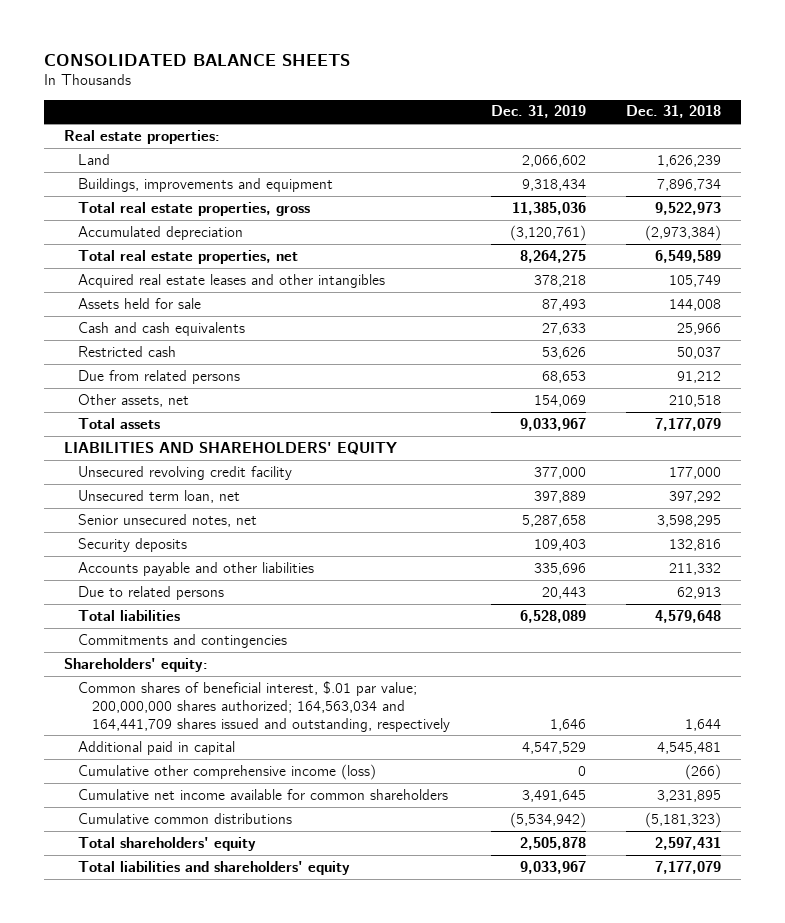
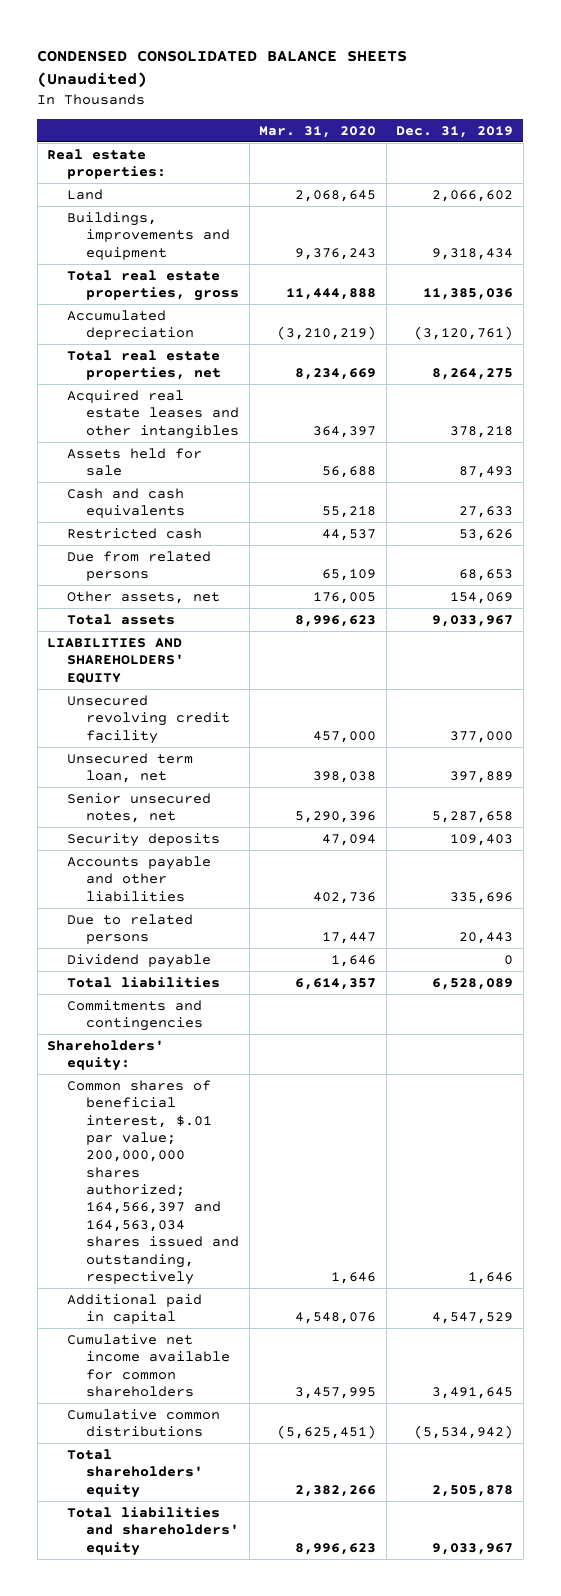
[43,53,350,66] CONSOLIDATED BALANCE SHEETS -> [37,49,408,87] CONDENSED CONSOLIDATED BALANCE SHEETS (Unaudited)
[626,105,722,119] Dec. 31, 2018 -> none
none -> [259,125,377,138] Mar. 31, 2020
none -> [66,953,211,968] Dividend payable
[78,680,451,732] Common shares of beneficial interest, $.01 par value; 200,000,000 shares authorized; 164,563,034 and 164,441,709 shares issued and outstanding, respectively -> [66,1079,240,1285] Common shares of beneficial interest, $.01 par value; 200,000,000 shares authorized; 164,566,397 and 164,563,034 shares issued and outstanding, respectively
[78,763,377,780] Cumulative other comprehensive income (loss) -> none

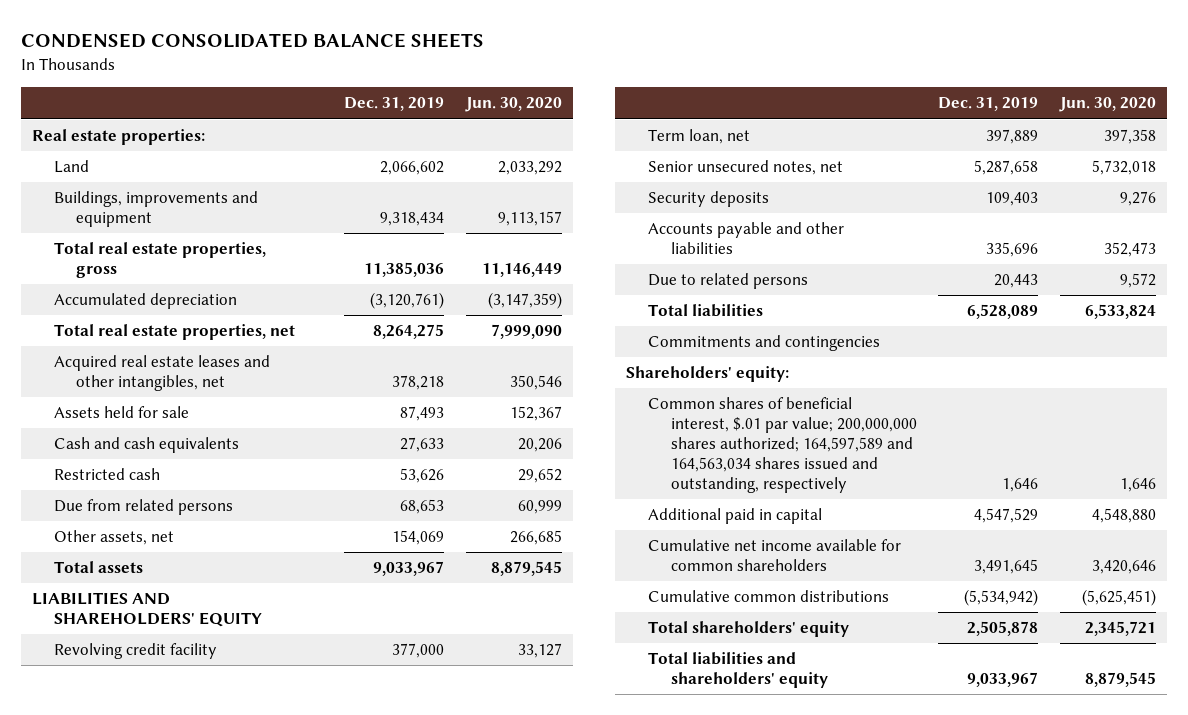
[37,49,408,87] CONDENSED CONSOLIDATED BALANCE SHEETS (Unaudited) -> [21,33,485,49] CONDENSED CONSOLIDATED BALANCE SHEETS
[259,125,377,138] Mar. 31, 2020 -> none
none -> [465,97,563,113] Jun. 30, 2020
[66,389,240,439] Acquired real estate leases and other intangibles -> [54,355,271,391] Acquired real estate leases and other intangibles, net
[66,694,231,744] Unsecured revolving credit facility -> [54,643,218,660] Revolving credit facility
[66,752,193,784] Unsecured term loan, net -> [648,129,751,145] Term loan, net
[66,953,211,968] Dividend payable -> none
[66,1079,240,1285] Common shares of beneficial interest, $.01 par value; 200,000,000 shares authorized; 164,566,397 and 164,563,034 shares issued and outstanding, respectively -> [648,397,917,493] Common shares of beneficial interest, $.01 par value; 200,000,000 shares authorized; 164,597,589 and 164,563,034 shares issued and outstanding, respectively

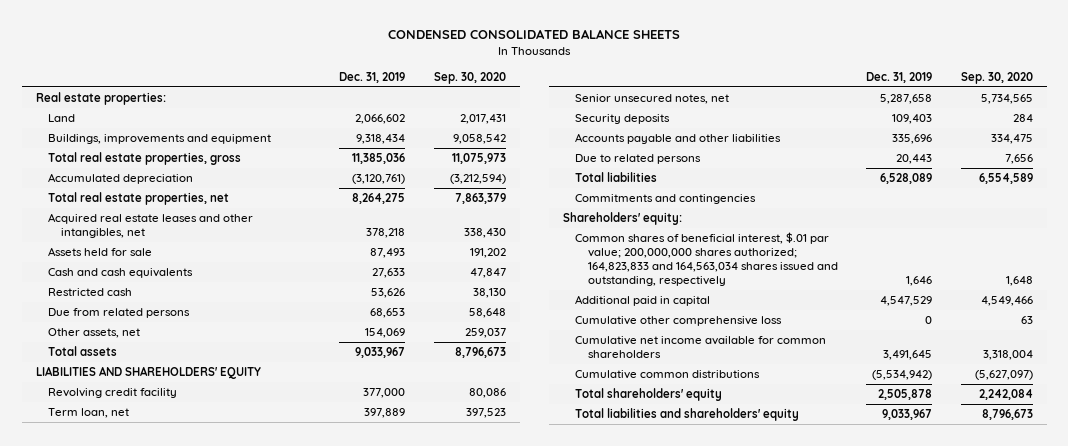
[465,97,563,113] Jun. 30, 2020 -> none
none -> [433,71,506,84] Sep. 30, 2020
[648,397,917,493] Common shares of beneficial interest, $.01 par value; 200,000,000 shares authorized; 164,597,589 and 164,563,034 shares issued and outstanding, respectively -> [575,232,839,286] Common shares of beneficial interest, $.01 par value; 200,000,000 shares authorized; 164,823,833 and 164,563,034 shares issued and outstanding, respectively
none -> [575,316,783,327] Cumulative other comprehensive loss

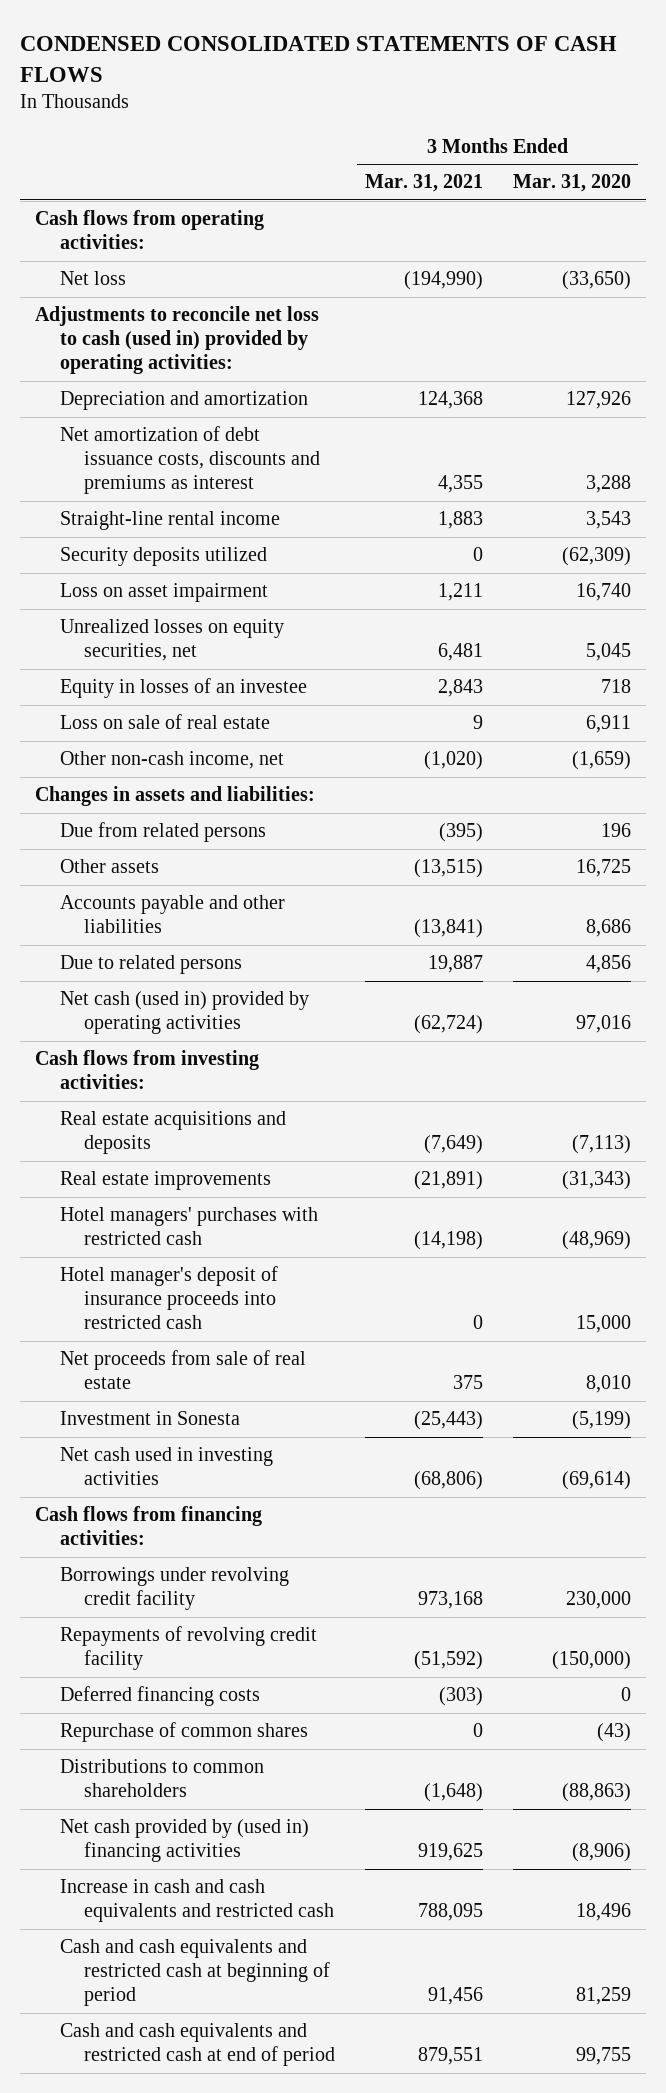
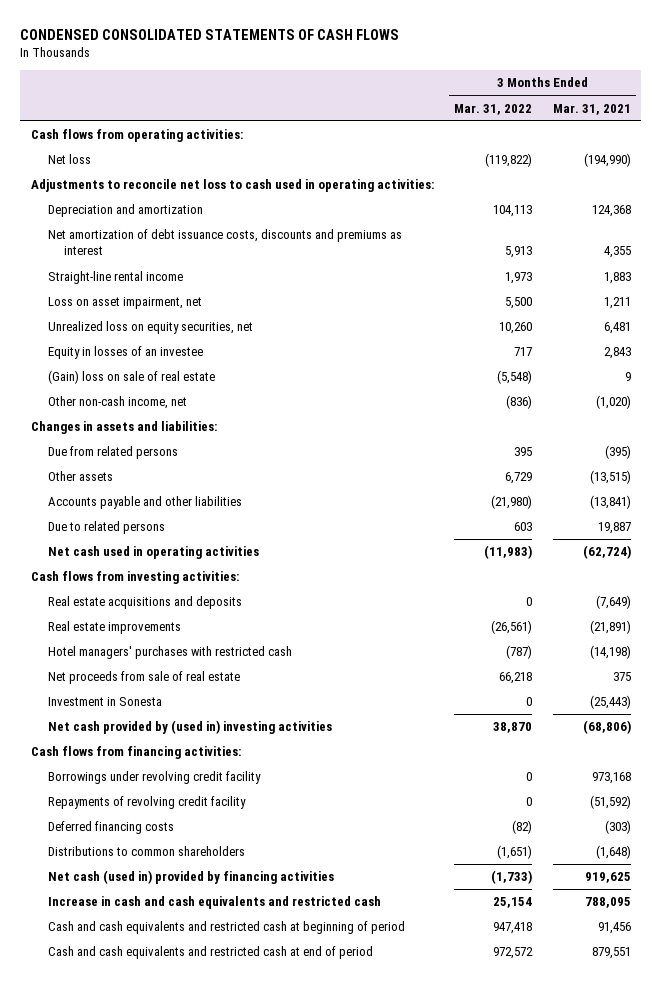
[512,174,631,193] Mar. 31, 2020 -> none
none -> [454,103,533,115] Mar. 31, 2022
[35,306,320,375] Adjustments to reconcile net loss to cash (used in) provided by operating activities: -> [30,179,434,193] Adjustments to reconcile net loss to cash used in operating activities:
[59,547,267,567] Security deposits utilized -> none
[59,583,268,603] Loss on asset impairment -> [47,297,202,310] Loss on asset impairment, net
[59,619,284,662] Unrealized losses on equity securities, net -> [47,321,253,335] Unrealized loss on equity securities, net
[59,714,270,730] Loss on sale of real estate -> [47,370,215,385] (Gain) loss on sale of real estate
[59,991,309,1035] Net cash (used in) provided by operating activities -> [47,546,259,560] Net cash used in operating activities
[59,1266,278,1330] Hotel manager's deposit of insurance proceeds into restricted cash -> none
[59,1447,273,1486] Net cash used in investing activities -> [47,720,332,735] Net cash provided by (used in) investing activities
[59,1722,308,1743] Repurchase of common shares -> none
[59,1819,309,1863] Net cash provided by (used in) financing activities -> [47,870,334,885] Net cash (used in) provided by financing activities

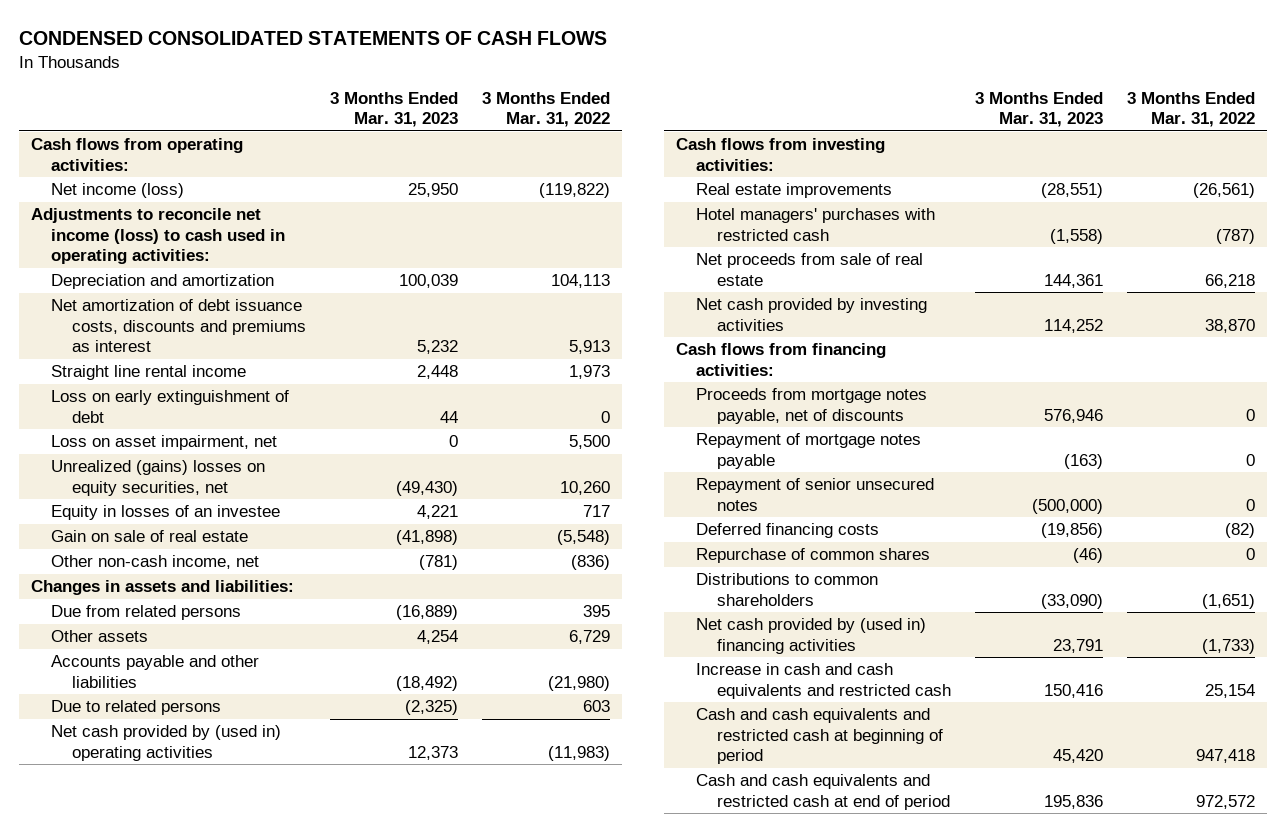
[553,103,632,115] Mar. 31, 2021 -> none
none -> [329,91,458,128] 3 Months Ended Mar. 31, 2023
[47,154,91,165] Net loss -> [51,183,185,199] Net income (loss)
[30,179,434,193] Adjustments to reconcile net loss to cash used in operating activities: -> [31,208,286,265] Adjustments to reconcile net income (loss) to cash used in operating activities:
[47,271,183,285] Straight-line rental income -> [51,365,247,381] Straight line rental income
none -> [51,390,290,423] Loss on early extinguishment of debt
[47,321,253,335] Unrealized loss on equity securities, net -> [51,460,266,496] Unrealized (gains) losses on equity securities, net
[47,370,215,385] (Gain) loss on sale of real estate -> [51,530,249,543] Gain on sale of real estate
[47,546,259,560] Net cash used in operating activities -> [51,725,282,761] Net cash provided by (used in) operating activities
[47,596,242,610] Real estate acquisitions and deposits -> none
[47,697,162,707] Investment in Sonesta -> none
[47,720,332,735] Net cash provided by (used in) investing activities -> [696,298,928,331] Net cash provided by investing activities
[47,771,261,785] Borrowings under revolving credit facility -> none
[47,796,246,810] Repayments of revolving credit facility -> none
none -> [696,388,928,424] Proceeds from mortgage notes payable, net of discounts
none -> [696,433,922,469] Repayment of mortgage notes payable
none -> [696,478,935,511] Repayment of senior unsecured notes
none -> [696,548,931,564] Repurchase of common shares
[47,870,334,885] Net cash (used in) provided by financing activities -> [696,618,927,654] Net cash provided by (used in) financing activities

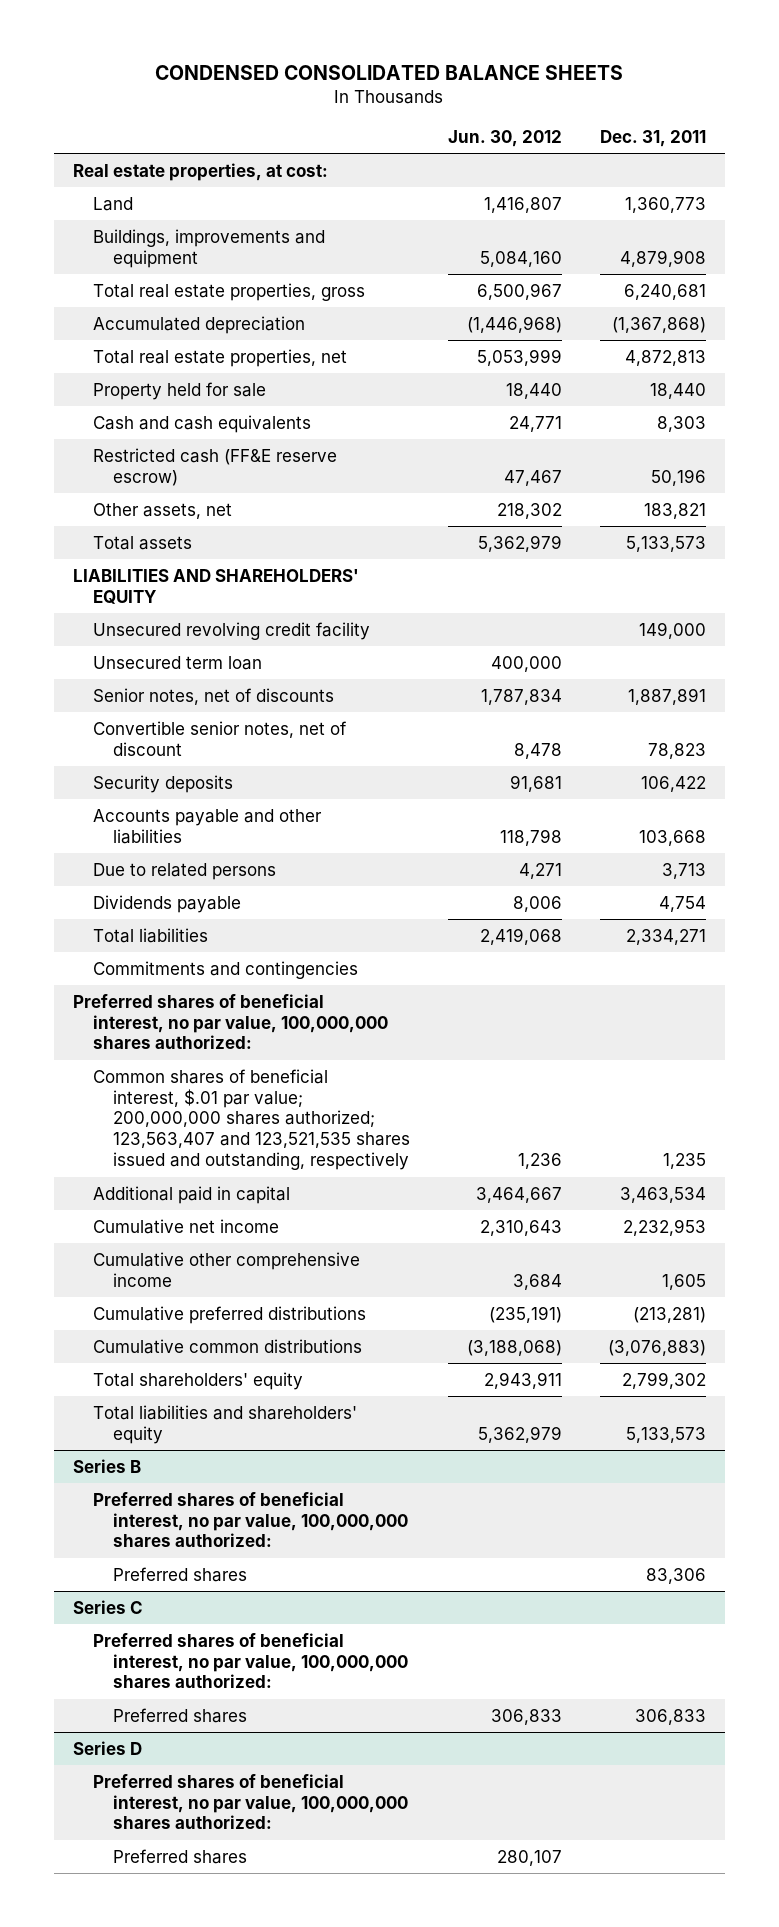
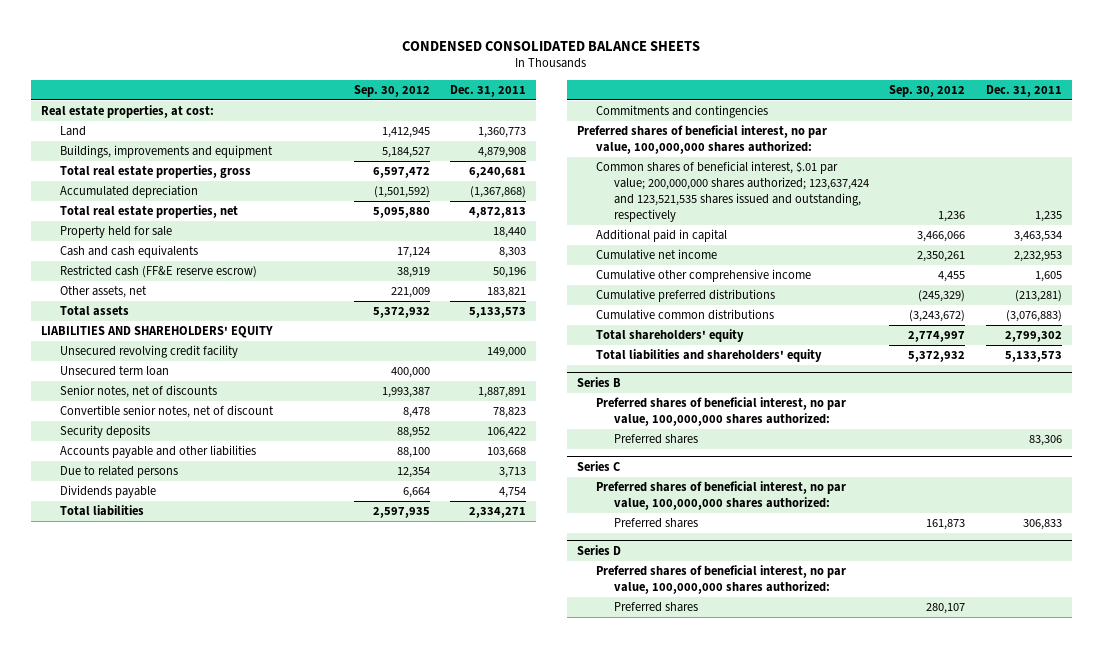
[448,129,563,147] Jun. 30, 2012 -> none
none -> [353,84,430,97] Sep. 30, 2012
[92,1068,411,1171] Common shares of beneficial interest, $.01 par value; 200,000,000 shares authorized; 123,563,407 and 123,521,535 shares issued and outstanding, respectively -> [595,161,870,222] Common shares of beneficial interest, $.01 par value; 200,000,000 shares authorized; 123,637,424 and 123,521,535 shares issued and outstanding, respectively

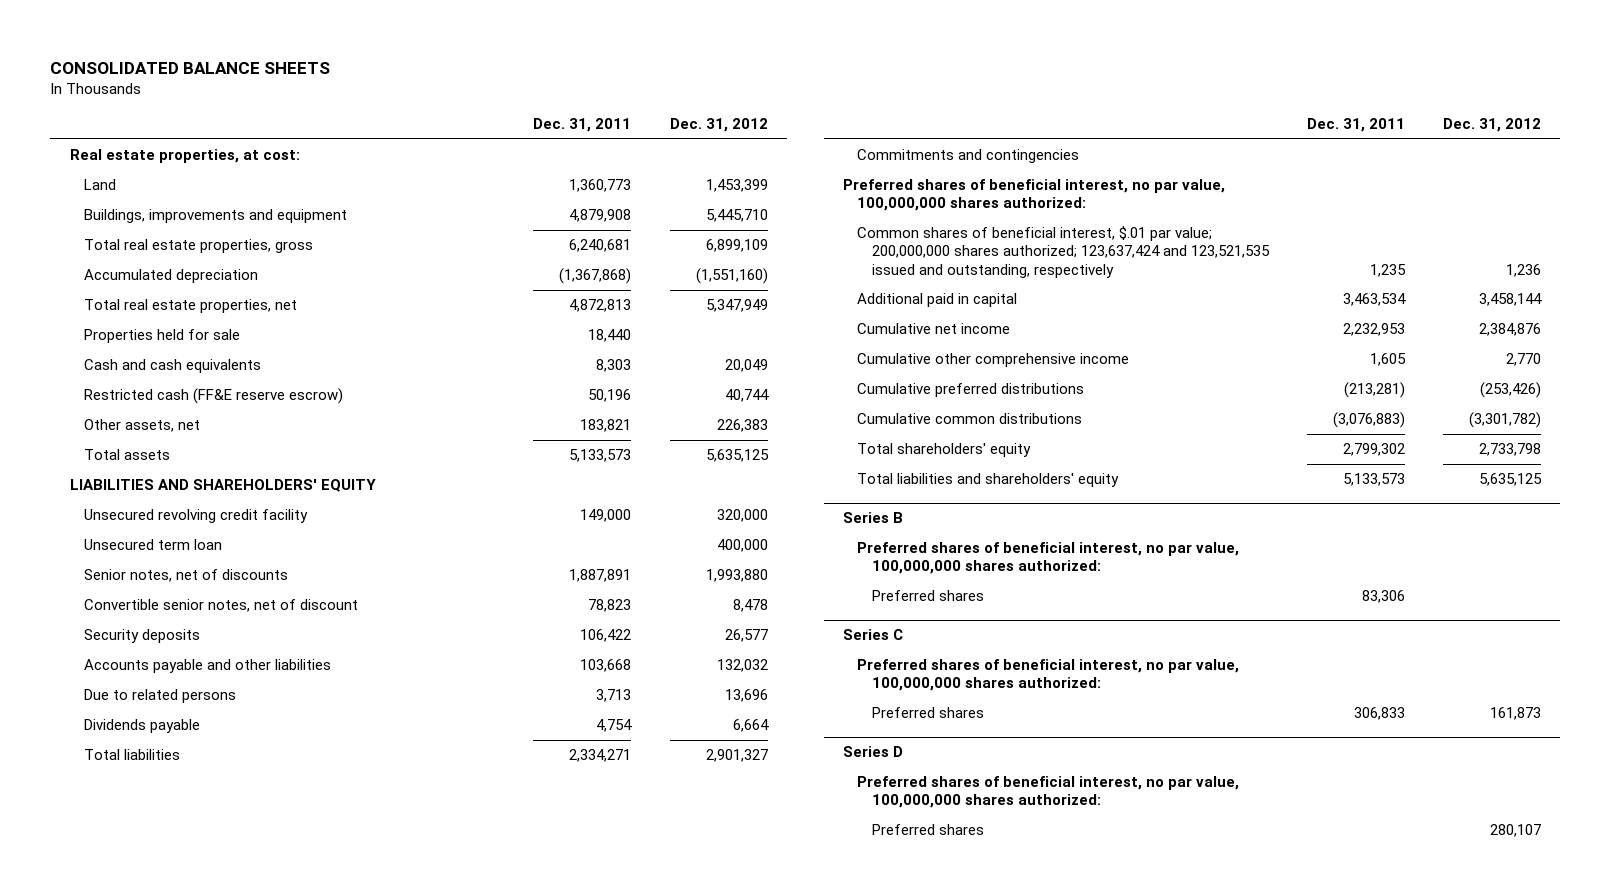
[402,40,701,51] CONDENSED CONSOLIDATED BALANCE SHEETS -> [50,61,331,74] CONSOLIDATED BALANCE SHEETS
[353,84,430,97] Sep. 30, 2012 -> none
none -> [669,117,768,132] Dec. 31, 2012
[60,226,173,239] Property held for sale -> [83,329,240,344] Properties held for sale
[595,161,870,222] Common shares of beneficial interest, $.01 par value; 200,000,000 shares authorized; 123,637,424 and 123,521,535 shares issued and outstanding, respectively -> [857,226,1270,278] Common shares of beneficial interest, $.01 par value; 200,000,000 shares authorized; 123,637,424 and 123,521,535 issued and outstanding, respectively

